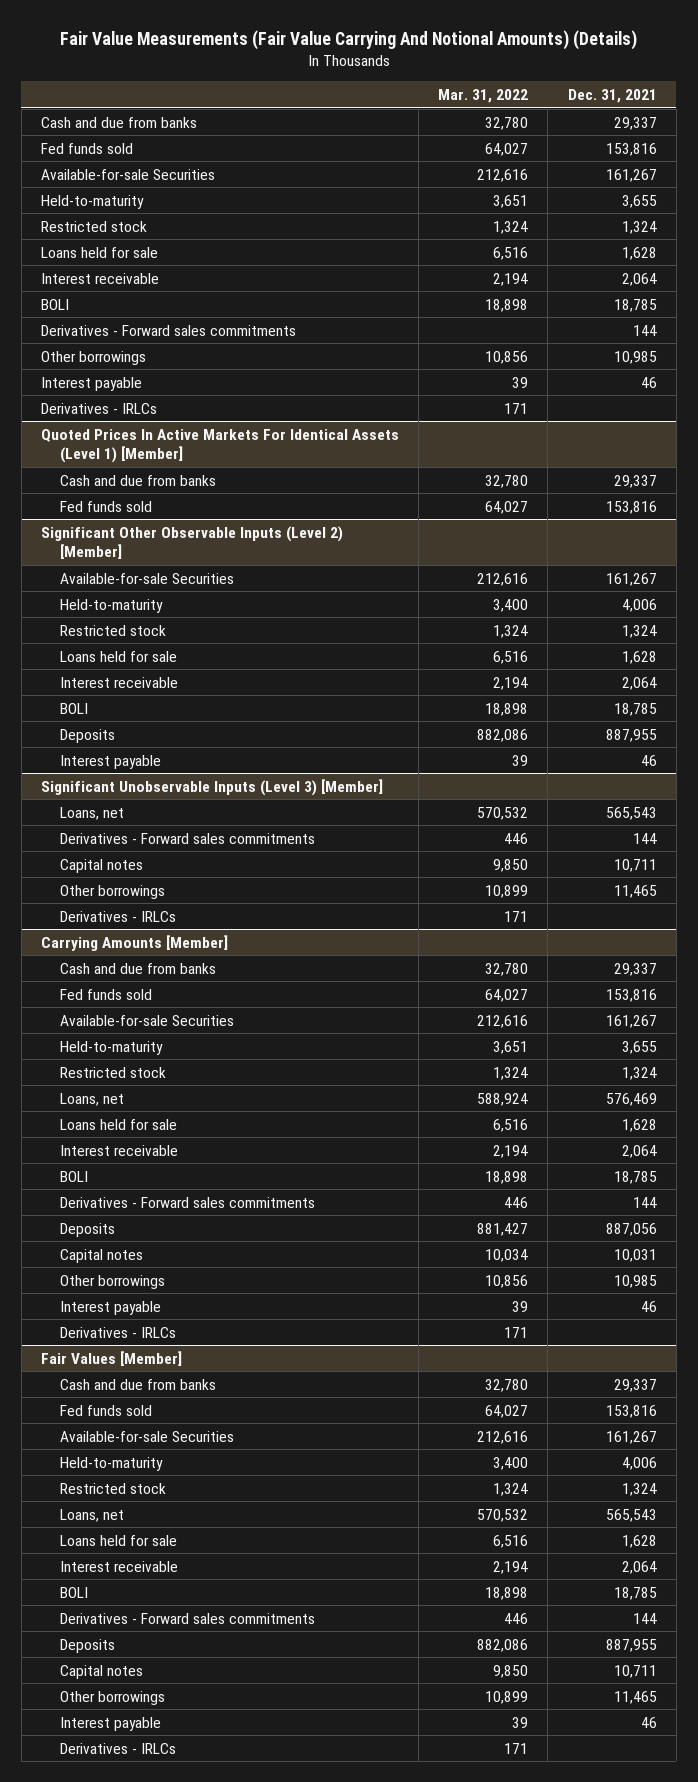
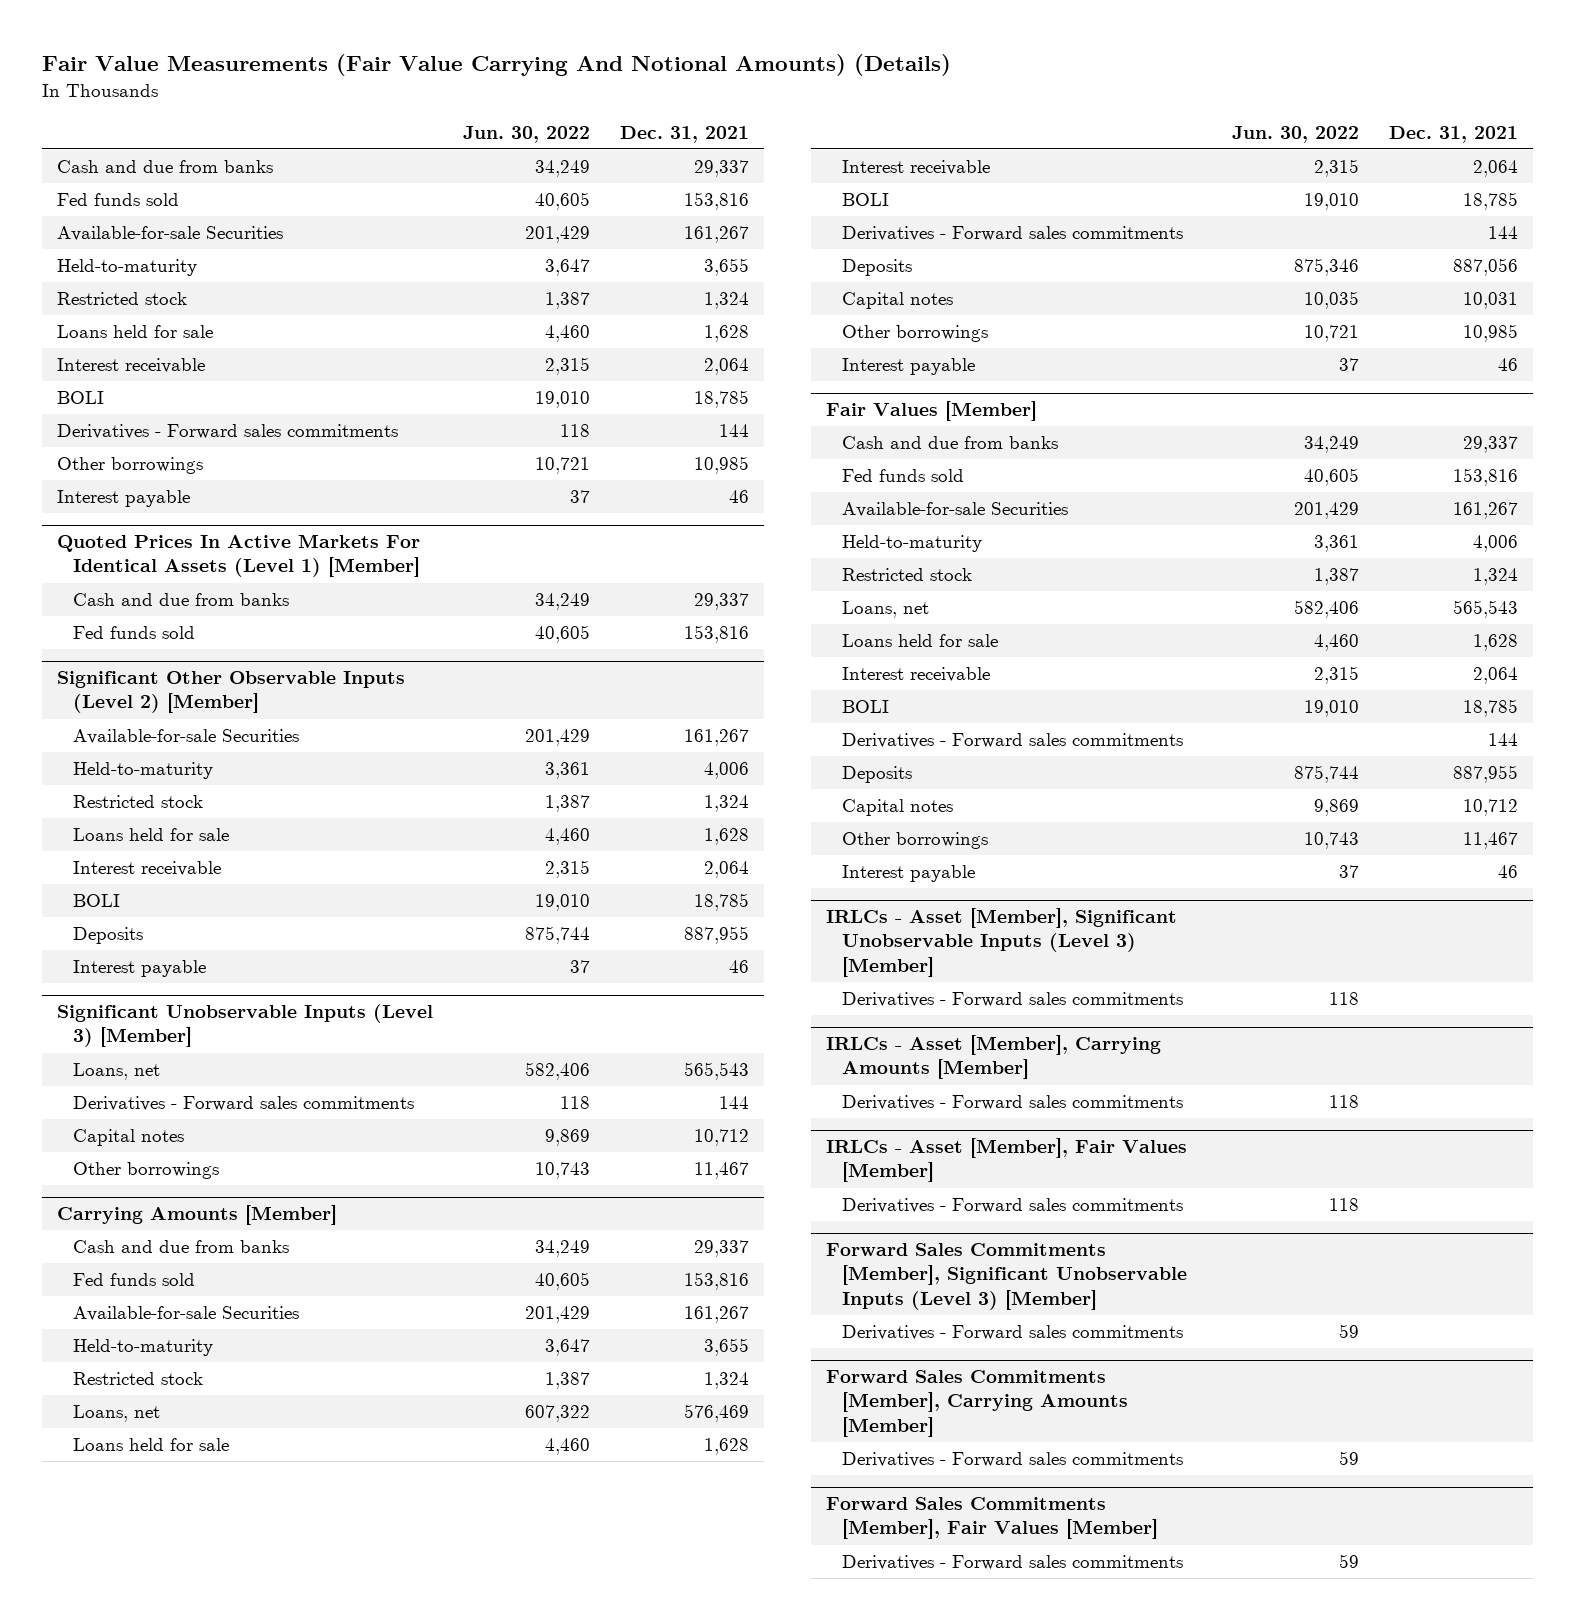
[438,88,529,103] Mar. 31, 2022 -> none
none -> [463,125,591,143] Jun. 30, 2022
[41,402,158,414] Derivatives - IRLCs -> none
[59,910,176,922] Derivatives - IRLCs -> none
[613,858,657,872] 10,711 -> [694,1129,750,1147] 10,712
[613,884,657,898] 11,465 -> [694,1162,750,1180] 11,467
[59,1326,176,1338] Derivatives - IRLCs -> none
[613,1664,657,1678] 10,711 -> [1463,799,1519,817] 10,712
[613,1690,657,1704] 11,465 -> [1463,832,1519,850] 11,467
[59,1742,176,1754] Derivatives - IRLCs -> none
none -> [826,908,1178,977] IRLCs - Asset [Member], Significant Unobservable Inputs (Level 3) [Member]
none -> [842,992,1184,1008] Derivatives - Forward sales commitments
none -> [826,1035,1162,1080] IRLCs - Asset [Member], Carrying Amounts [Member]
none -> [842,1095,1184,1111] Derivatives - Forward sales commitments
none -> [826,1138,1188,1183] IRLCs - Asset [Member], Fair Values [Member]
none -> [842,1198,1184,1214] Derivatives - Forward sales commitments
none -> [826,1243,1188,1310] Forward Sales Commitments [Member], Significant Unobservable Inputs (Level 3) [Member]
none -> [842,1325,1184,1341] Derivatives - Forward sales commitments
none -> [826,1370,1129,1437] Forward Sales Commitments [Member], Carrying Amounts [Member]
none -> [842,1452,1184,1468] Derivatives - Forward sales commitments
none -> [826,1497,1159,1540] Forward Sales Commitments [Member], Fair Values [Member]
none -> [842,1555,1184,1571] Derivatives - Forward sales commitments

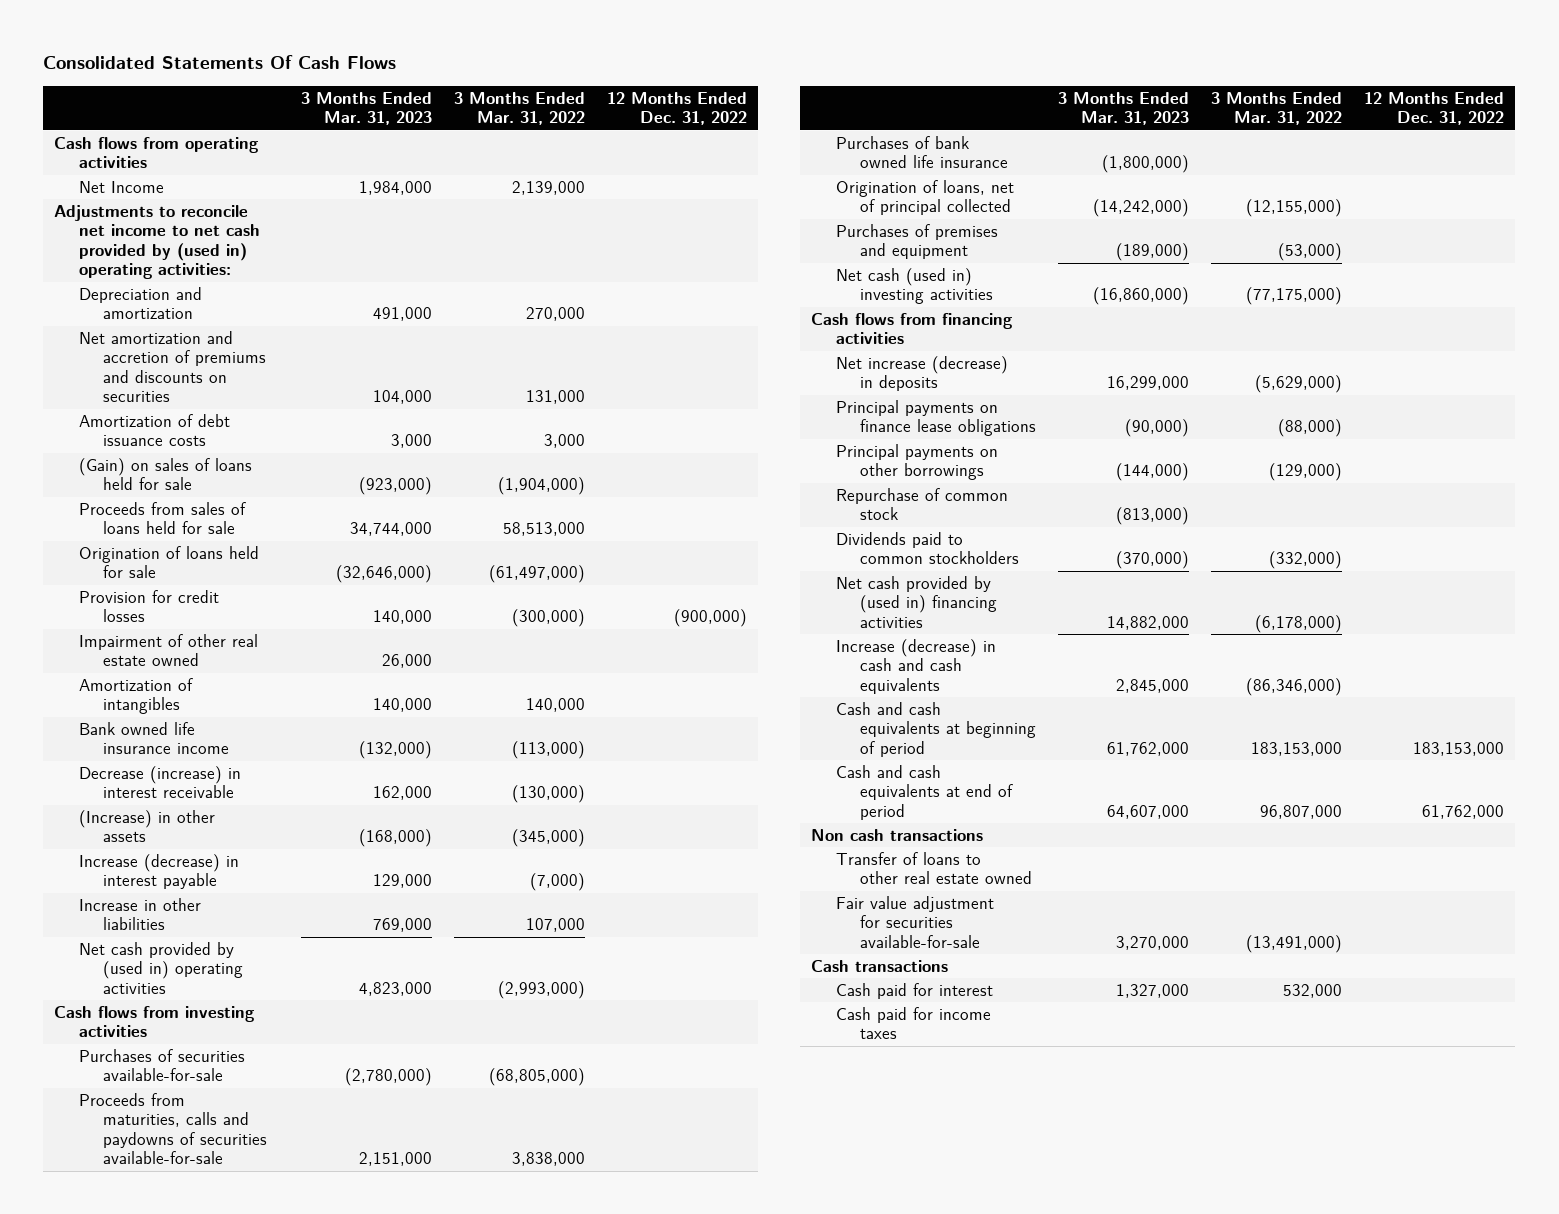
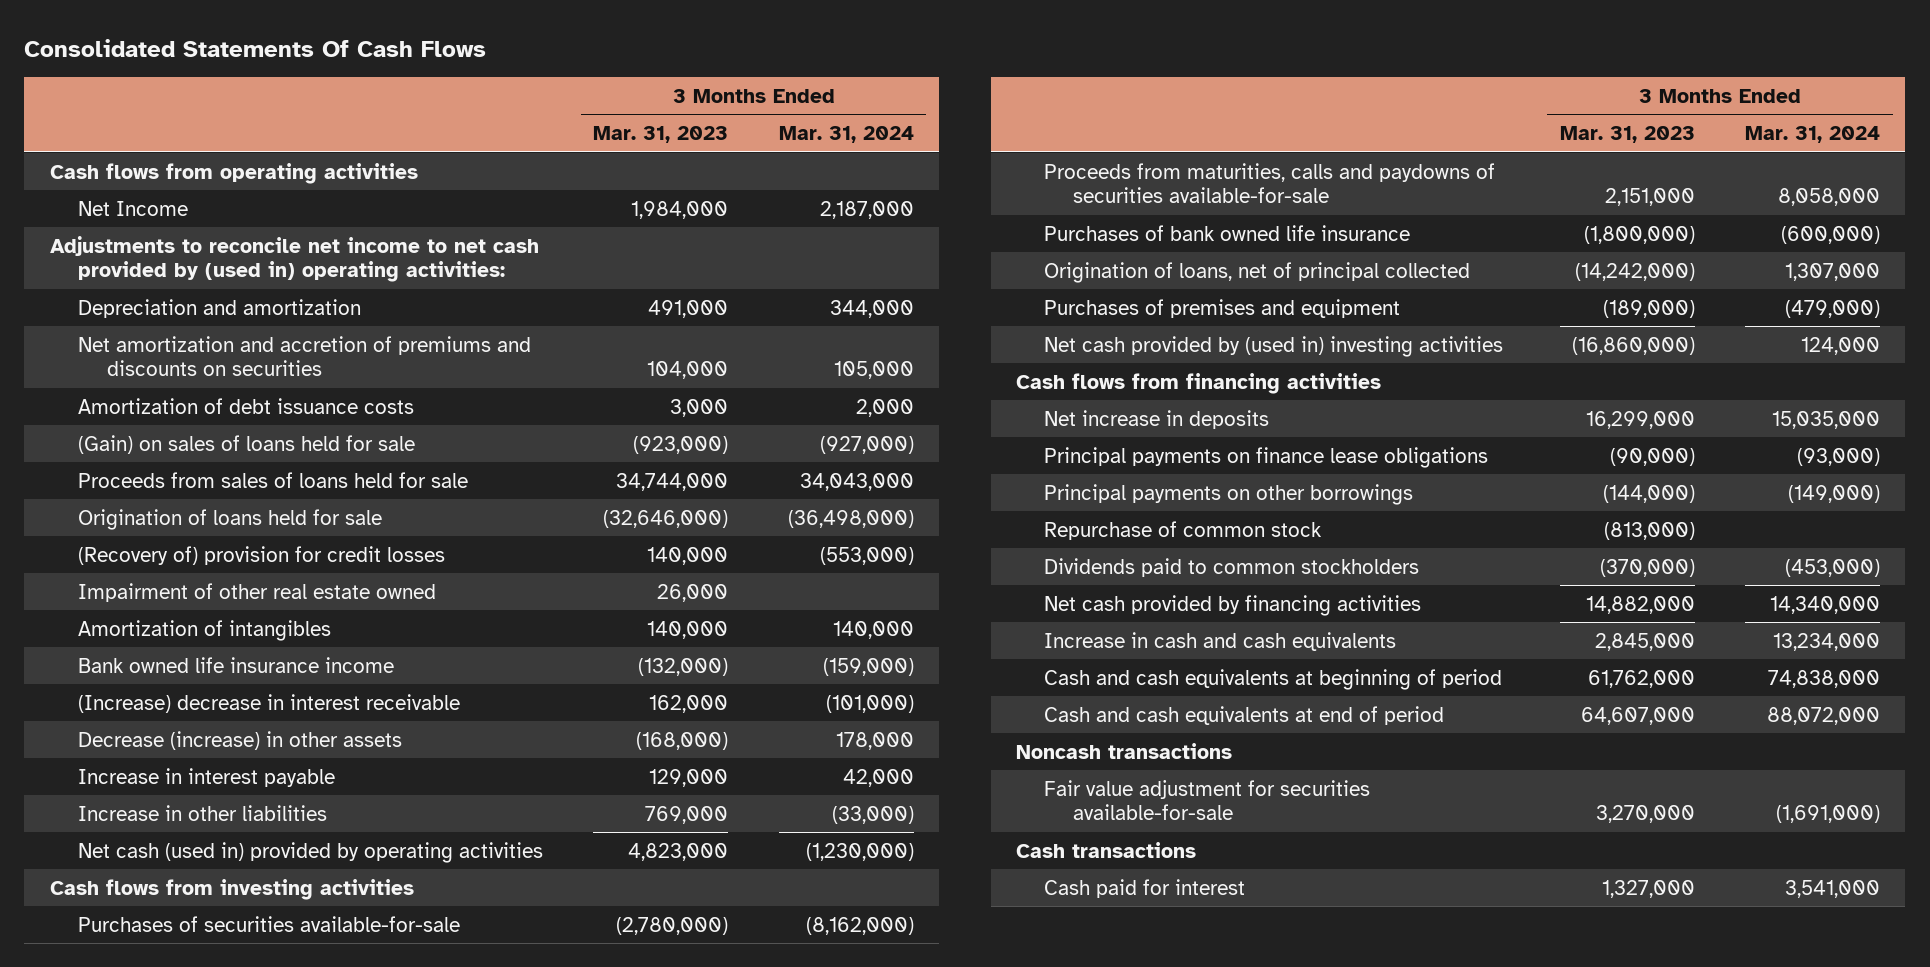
[454,91,586,126] 3 Months Ended Mar. 31, 2022 -> none
[607,91,748,126] 12 Months Ended Dec. 31, 2022 -> none
none -> [778,126,914,144] Mar. 31, 2024
[78,589,219,623] Provision for credit losses -> [78,545,446,565] (Recovery of) provision for credit losses
[78,765,241,799] Decrease (increase) in interest receivable -> [78,693,461,713] (Increase) decrease in interest receivable
[78,809,215,843] (Increase) in other assets -> [78,730,403,750] Decrease (increase) in other assets
[78,853,239,890] Increase (decrease) in interest payable -> [78,767,336,787] Increase in interest payable
[78,941,244,994] Net cash provided by (used in) operating activities -> [78,841,544,863] Net cash (used in) provided by operating activities
[835,267,994,305] Net cash (used in) investing activities -> [1044,335,1504,357] Net cash provided by (used in) investing activities
[835,355,1008,392] Net increase (decrease) in deposits -> [1044,409,1270,429] Net increase in deposits
[835,575,998,628] Net cash provided by (used in) financing activities -> [1044,594,1422,616] Net cash provided by financing activities
[835,638,996,694] Increase (decrease) in cash and cash equivalents -> [1044,631,1397,651] Increase in cash and cash equivalents
[835,851,1033,885] Transfer of loans to other real estate owned -> none
[811,828,984,841] Non cash transactions -> [1015,742,1232,759] Noncash transactions
[835,1006,991,1040] Cash paid for income taxes -> none

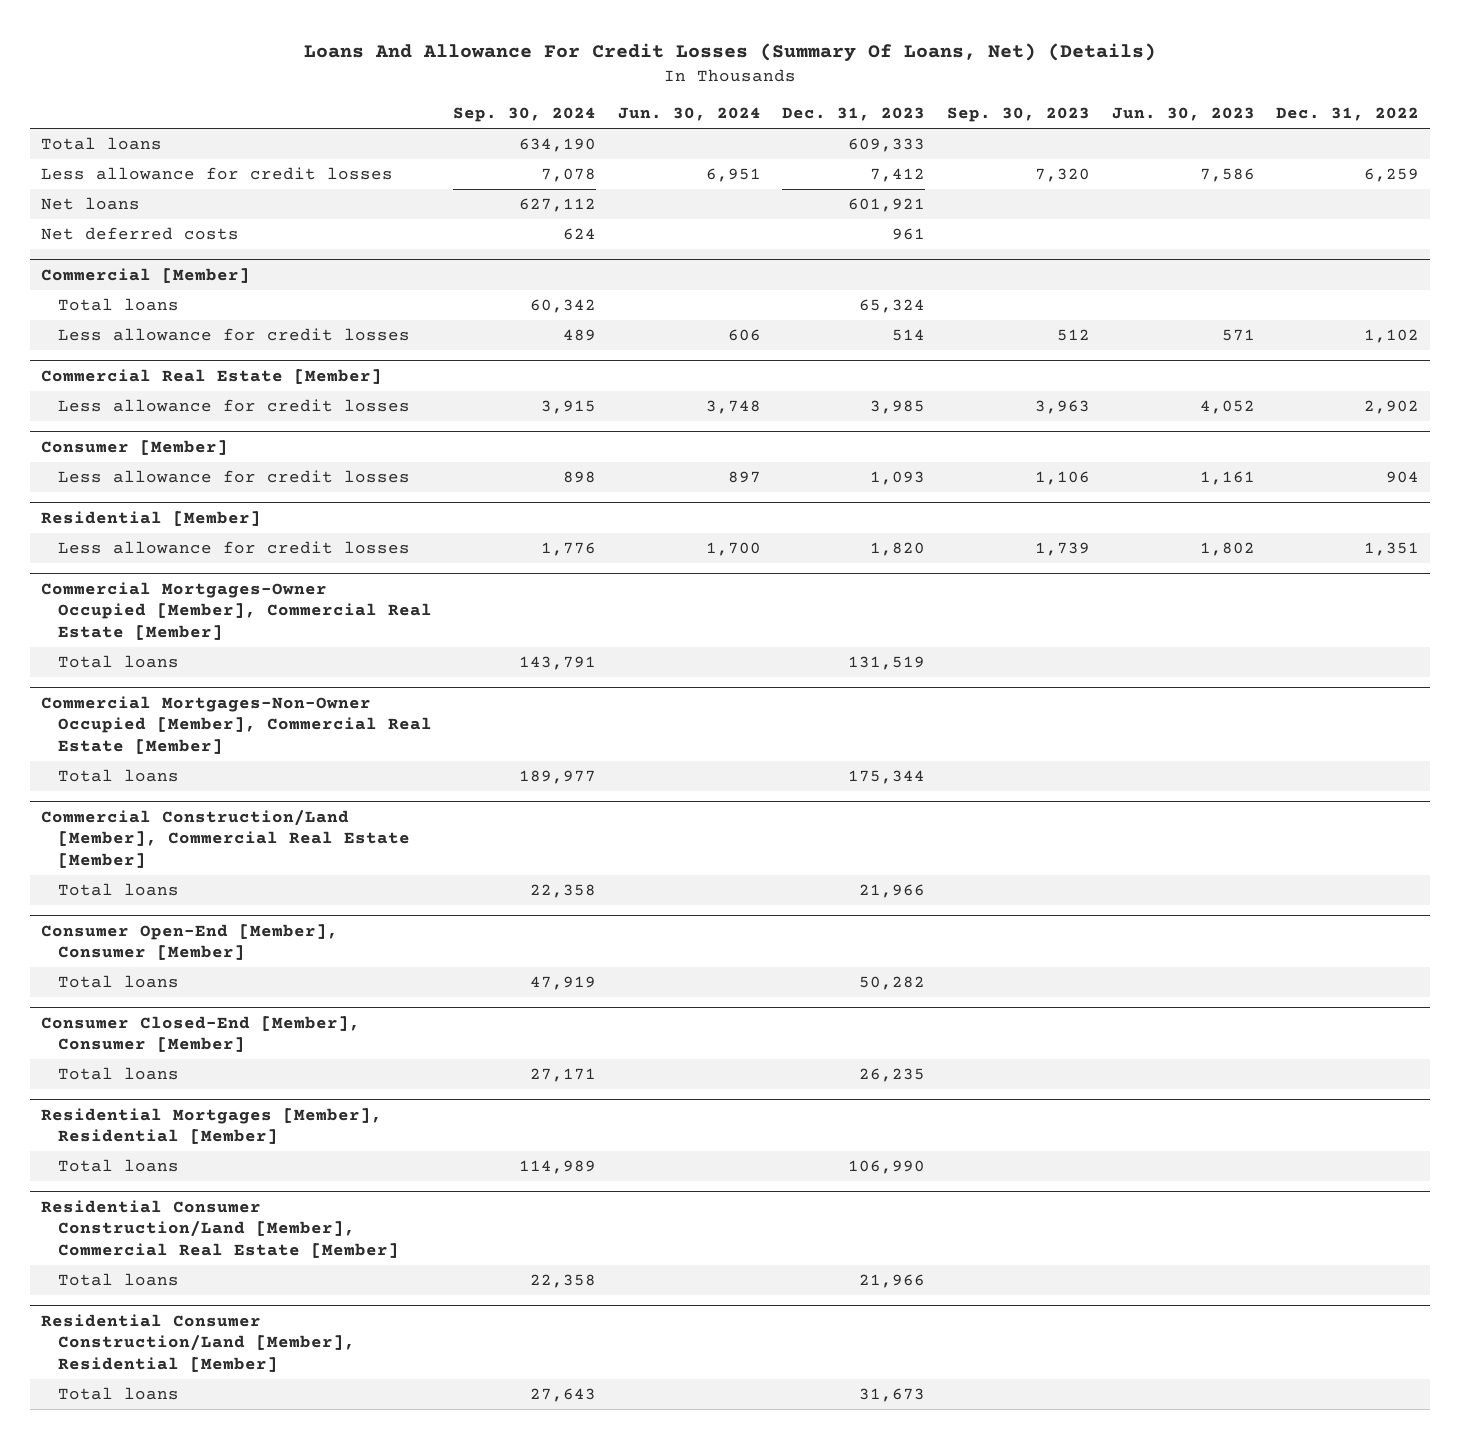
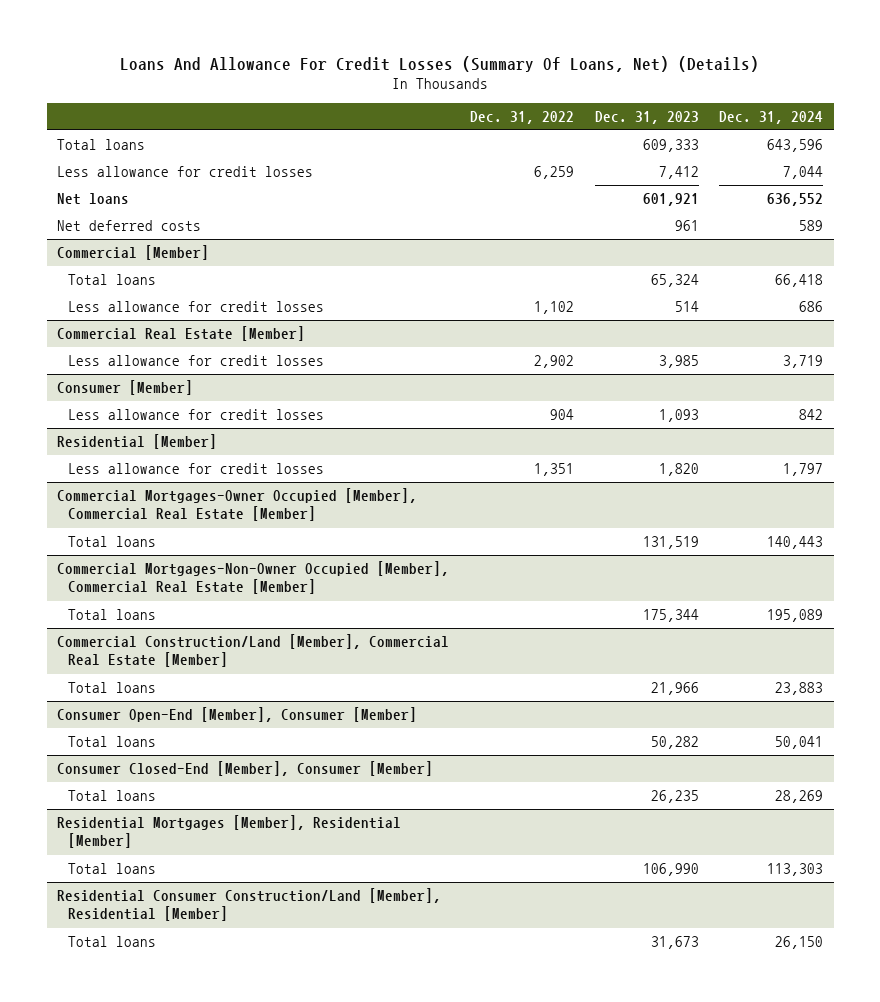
[453,107,597,123] Sep. 30, 2024 -> none
[617,107,761,122] Jun. 30, 2024 -> none
[946,107,1090,123] Sep. 30, 2023 -> none
[1111,107,1255,122] Jun. 30, 2023 -> none
none -> [719,110,824,124] Dec. 31, 2024
[40,1199,399,1259] Residential Consumer Construction/Land [Member], Commercial Real Estate [Member] -> none
[57,1273,179,1287] Total loans -> none

